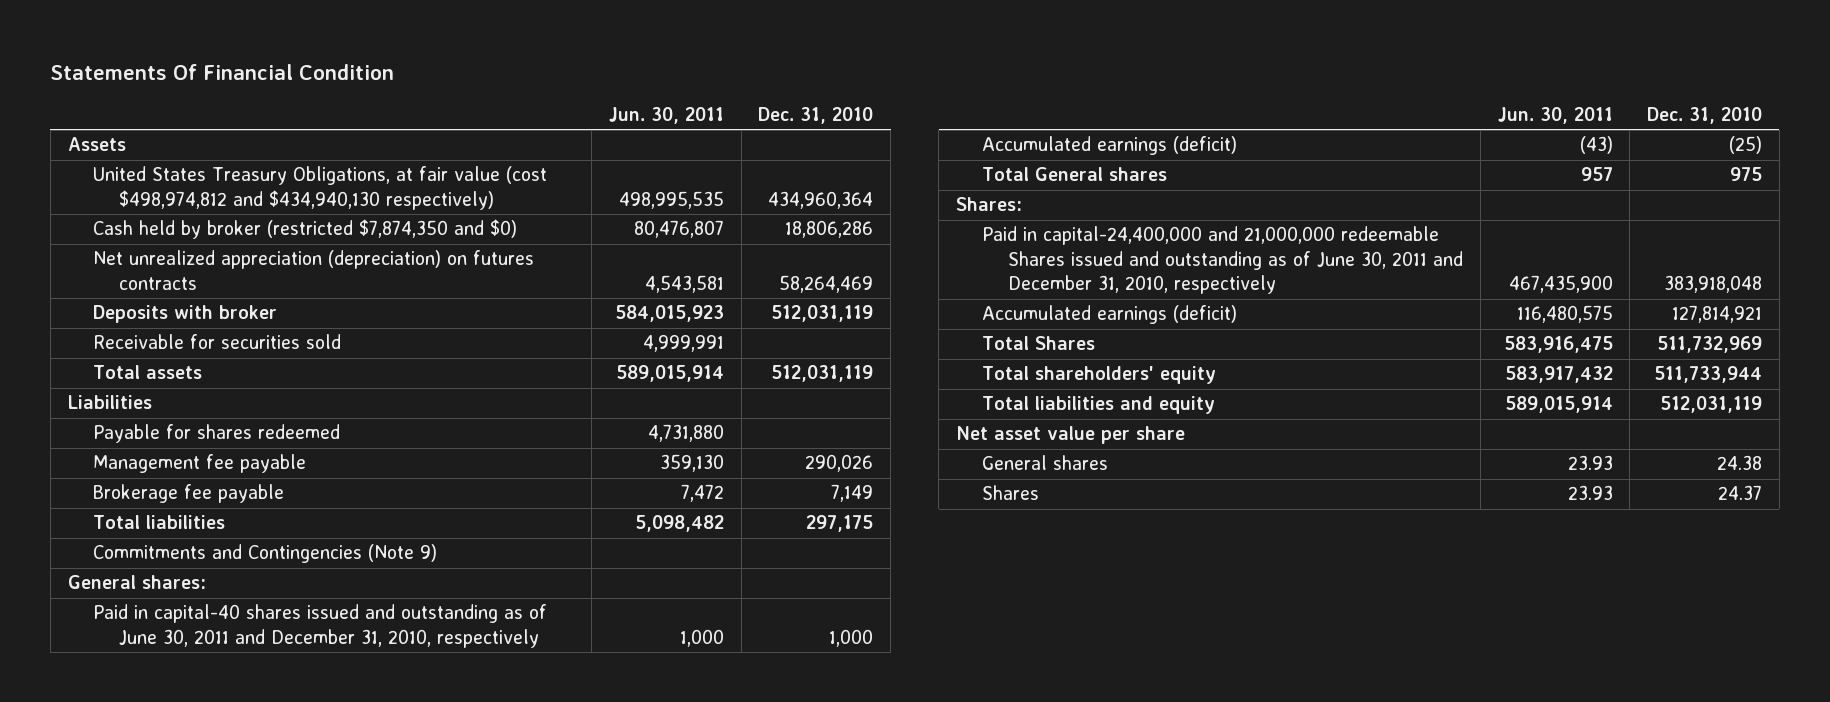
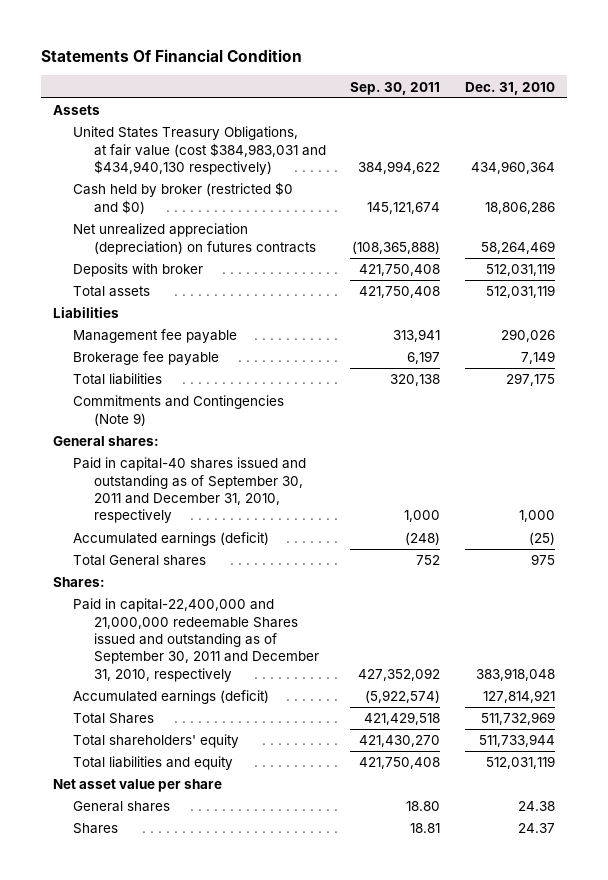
[608,106,724,124] Jun. 30, 2011 -> none
none -> [350,81,441,95] Sep. 30, 2011
[93,166,548,210] United States Treasury Obligations, at fair value (cost $498,974,812 and $434,940,130 respectively) -> [73,126,326,175] United States Treasury Obligations, at fair value (cost $384,983,031 and $434,940,130 respectively)
[93,219,518,240] Cash held by broker (restricted $7,874,350 and $0) -> [73,182,294,214] Cash held by broker (restricted $0 and $0)
[93,334,342,350] Receivable for securities sold -> none
[93,424,341,444] Payable for shares redeemed -> none
[93,604,548,648] Paid in capital-40 shares issued and outstanding as of June 30, 2011 and December 31, 2010, respectively -> [73,457,307,524] Paid in capital-40 shares issued and outstanding as of September 30, 2011 and December 31, 2010, respectively
[982,226,1463,295] Paid in capital-24,400,000 and 21,000,000 redeemable Shares issued and outstanding as of June 30, 2011 and December 31, 2010, respectively -> [73,598,319,682] Paid in capital-22,400,000 and 21,000,000 redeemable Shares issued and outstanding as of September 30, 2011 and December 31, 2010, respectively

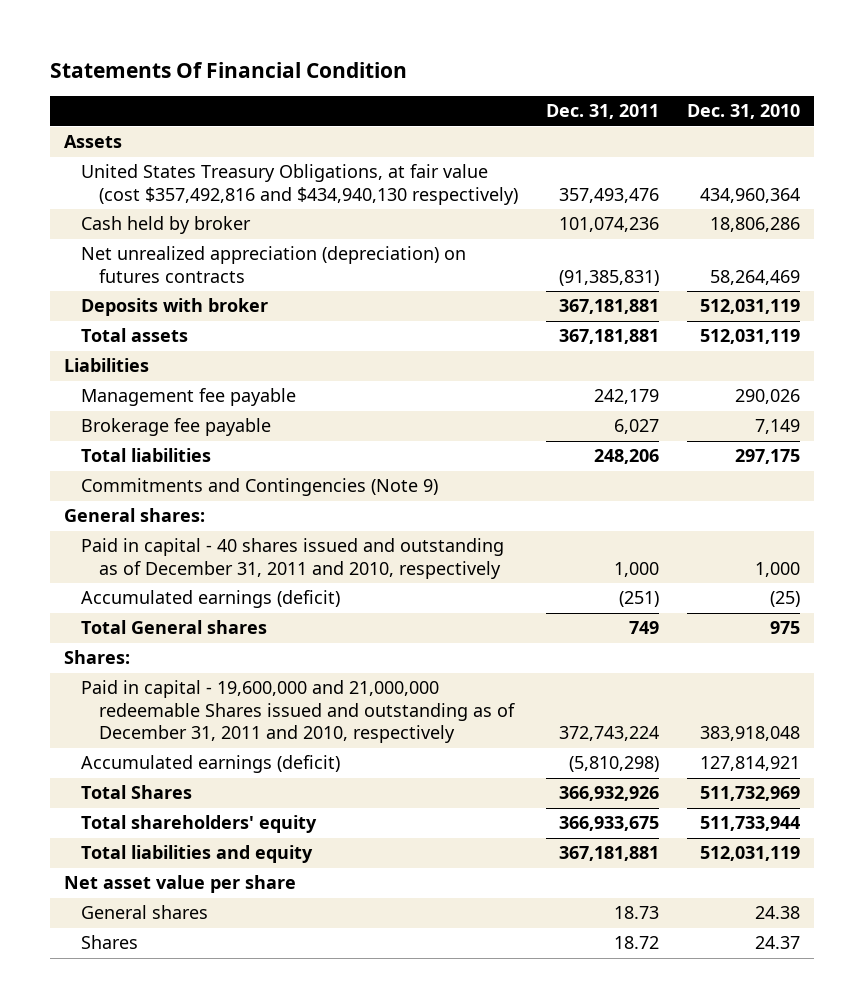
[350,81,441,95] Sep. 30, 2011 -> none
none -> [546,104,660,120] Dec. 31, 2011
[73,126,326,175] United States Treasury Obligations, at fair value (cost $384,983,031 and $434,940,130 respectively) -> [81,164,519,205] United States Treasury Obligations, at fair value (cost $357,492,816 and $434,940,130 respectively)
[73,182,294,214] Cash held by broker (restricted $0 and $0) -> [81,216,252,235] Cash held by broker
[73,457,307,524] Paid in capital-40 shares issued and outstanding as of September 30, 2011 and December 31, 2010, respectively -> [81,538,505,579] Paid in capital - 40 shares issued and outstanding as of December 31, 2011 and 2010, respectively
[73,598,319,682] Paid in capital-22,400,000 and 21,000,000 redeemable Shares issued and outstanding as of September 30, 2011 and December 31, 2010, respectively -> [81,680,516,744] Paid in capital - 19,600,000 and 21,000,000 redeemable Shares issued and outstanding as of December 31, 2011 and 2010, respectively

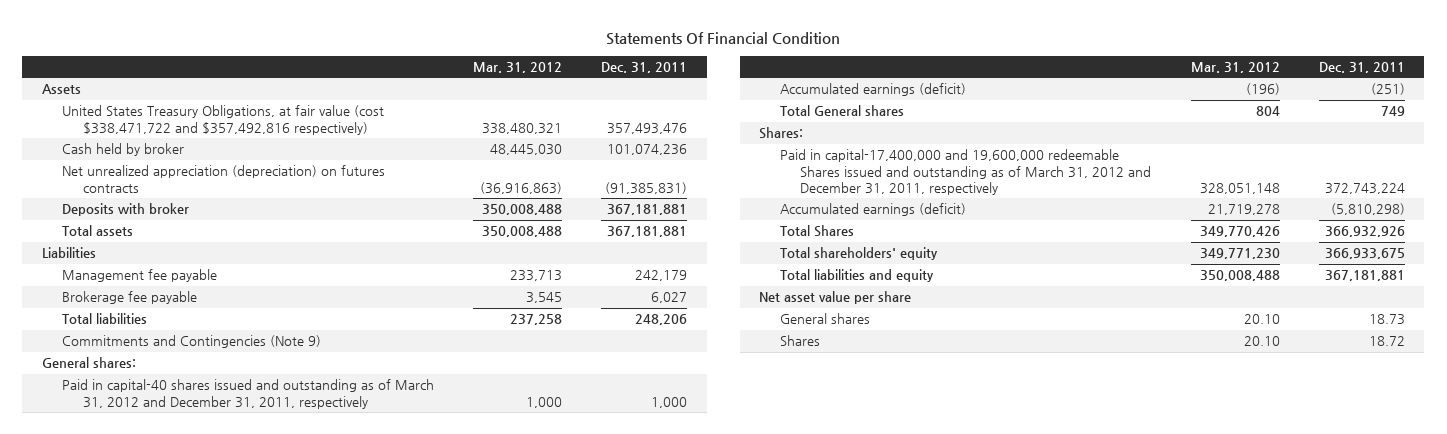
[687,104,801,120] Dec. 31, 2010 -> none
none -> [473,62,563,74] Mar. 31, 2012
[81,164,519,205] United States Treasury Obligations, at fair value (cost $357,492,816 and $434,940,130 respectively) -> [62,105,385,135] United States Treasury Obligations, at fair value (cost $338,471,722 and $357,492,816 respectively)
[81,538,505,579] Paid in capital - 40 shares issued and outstanding as of December 31, 2011 and 2010, respectively -> [62,379,435,409] Paid in capital-40 shares issued and outstanding as of March 31, 2012 and December 31, 2011, respectively
[81,680,516,744] Paid in capital - 19,600,000 and 21,000,000 redeemable Shares issued and outstanding as of December 31, 2011 and 2010, respectively -> [779,149,1152,195] Paid in capital-17,400,000 and 19,600,000 redeemable Shares issued and outstanding as of March 31, 2012 and December 31, 2011, respectively

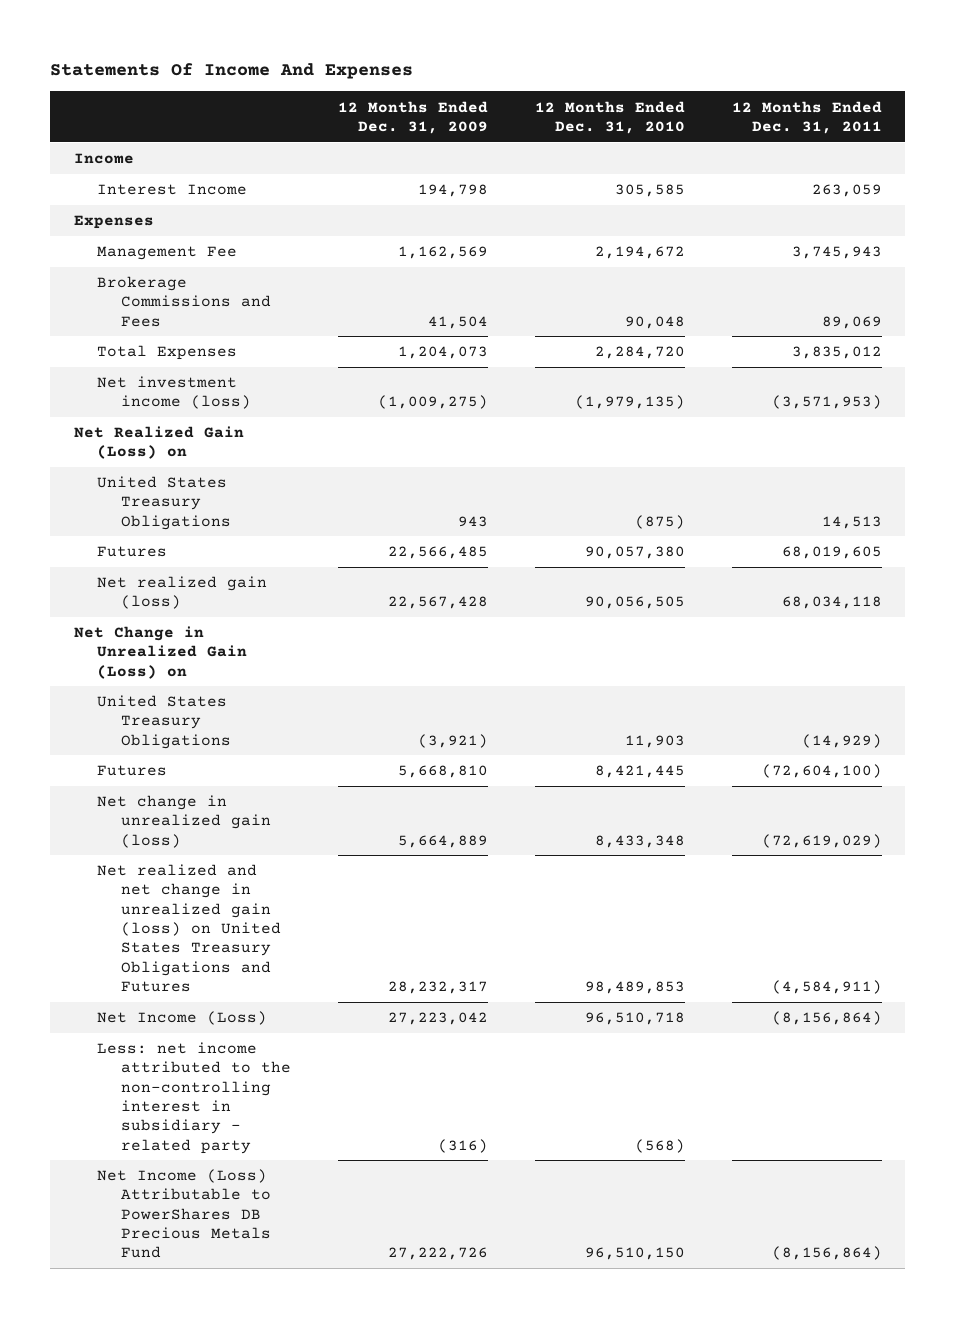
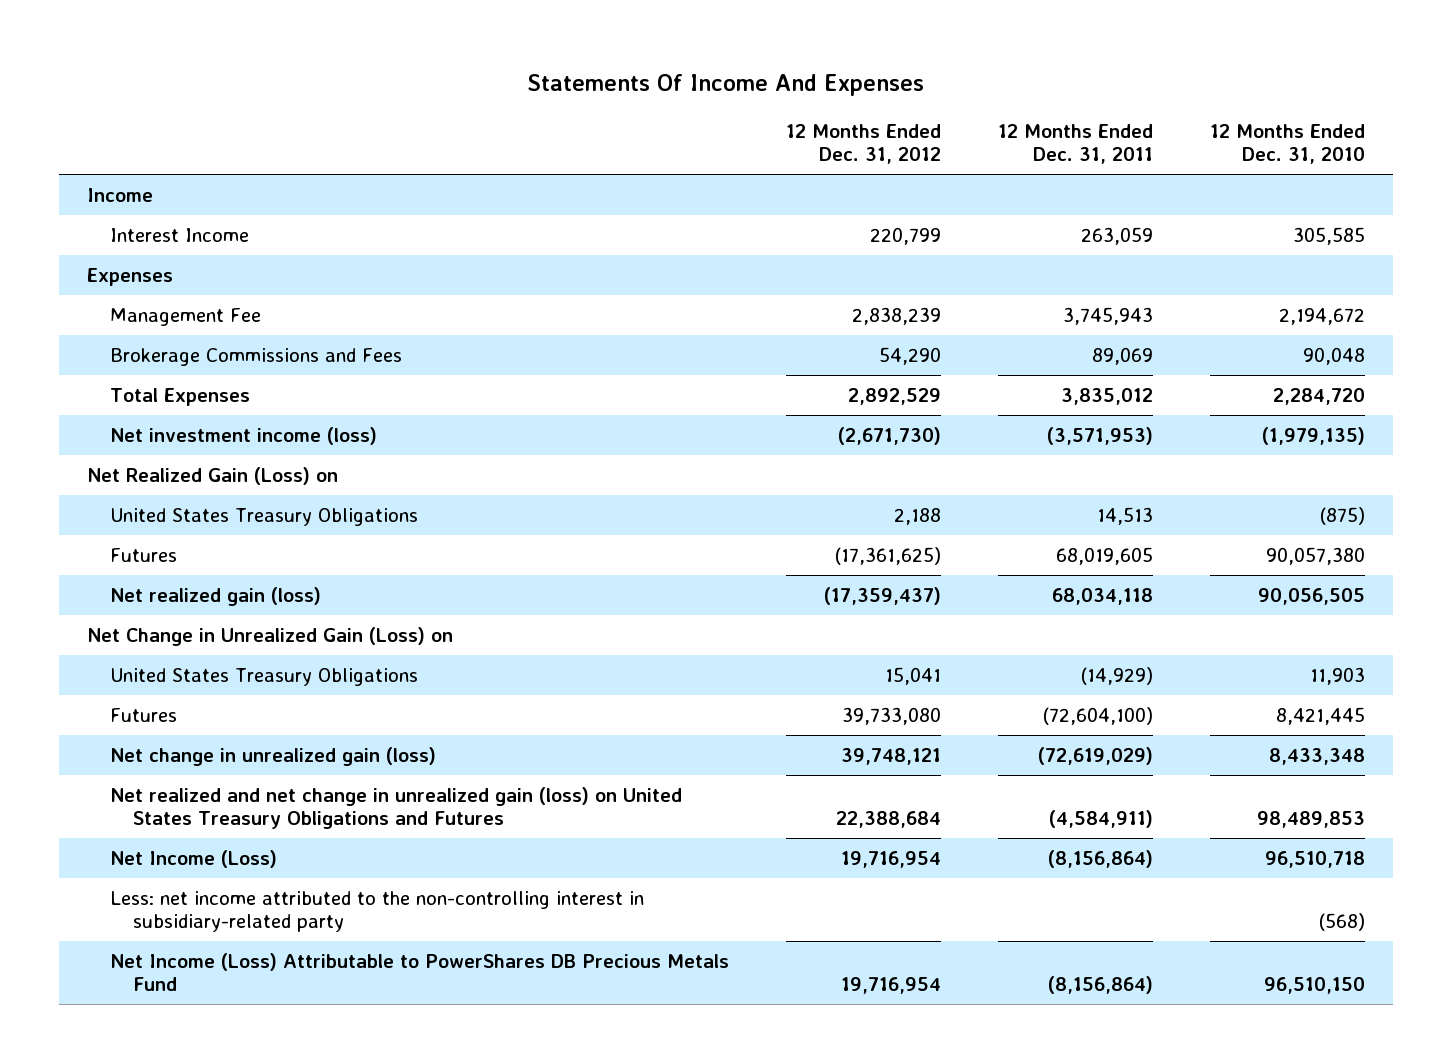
[338,100,489,134] 12 Months Ended Dec. 31, 2009 -> none
none -> [785,123,941,165] 12 Months Ended Dec. 31, 2012
[97,1042,292,1154] Less: net income attributed to the non-controlling interest in subsidiary - related party -> [109,890,644,933] Less: net income attributed to the non-controlling interest in subsidiary-related party

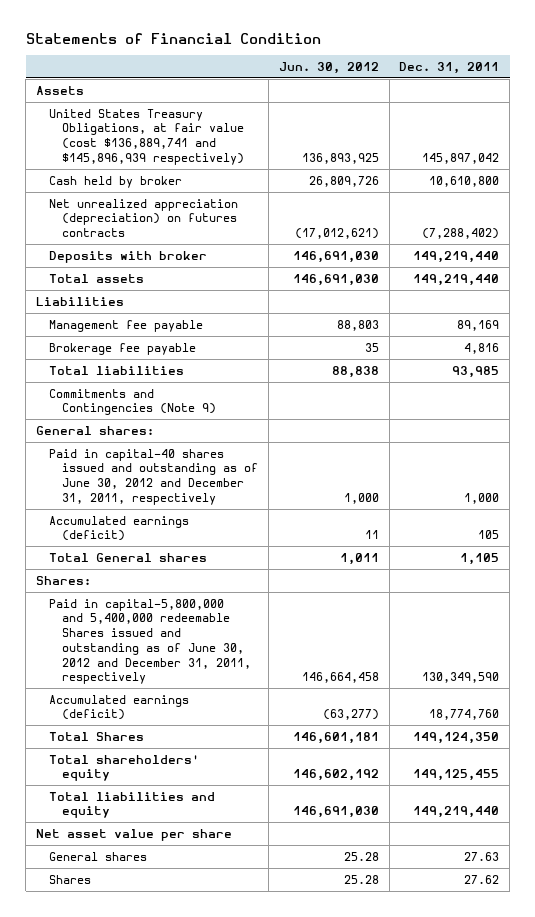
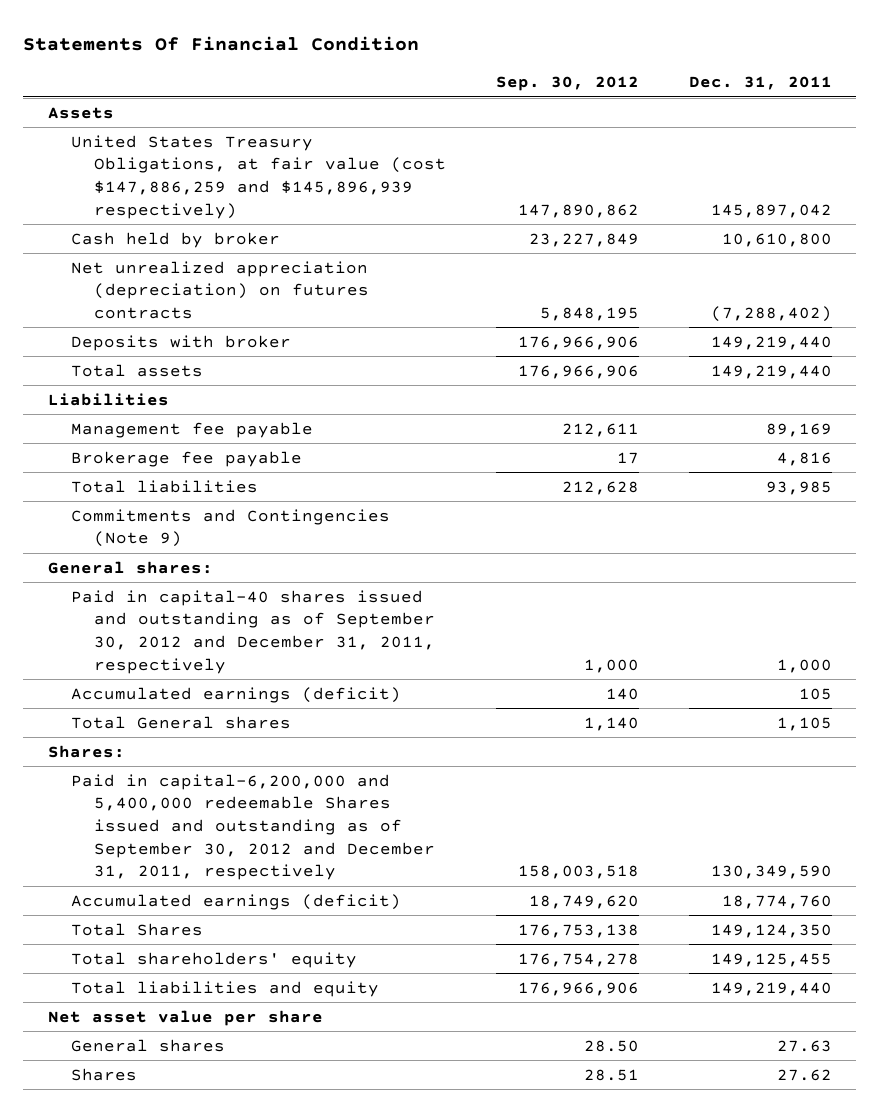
[25,32,321,44] Statements of Financial Condition -> [22,36,419,52] Statements Of Financial Condition
[278,62,379,75] Jun. 30, 2012 -> none
none -> [496,76,640,92] Sep. 30, 2012
[49,108,245,165] United States Treasury Obligations, at fair value (cost $136,889,741 and $145,896,939 respectively) -> [71,134,447,219] United States Treasury Obligations, at fair value (cost $147,886,259 and $145,896,939 respectively)
[49,448,259,505] Paid in capital-40 shares issued and outstanding as of June 30, 2012 and December 31, 2011, respectively -> [71,589,436,674] Paid in capital-40 shares issued and outstanding as of September 30, 2012 and December 31, 2011, respectively
[49,598,252,685] Paid in capital-5,800,000 and 5,400,000 redeemable Shares issued and outstanding as of June 30, 2012 and December 31, 2011, respectively -> [71,773,436,881] Paid in capital-6,200,000 and 5,400,000 redeemable Shares issued and outstanding as of September 30, 2012 and December 31, 2011, respectively

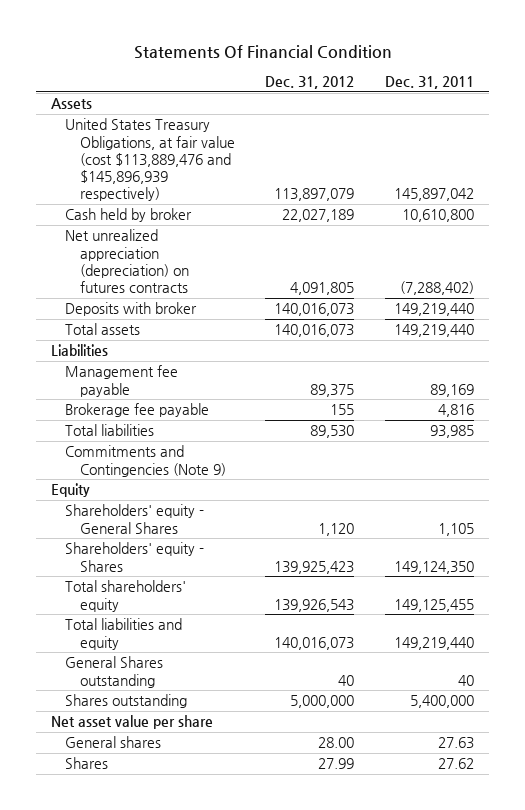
[496,76,640,92] Sep. 30, 2012 -> none
none -> [265,76,355,90] Dec. 31, 2012
[71,134,447,219] United States Treasury Obligations, at fair value (cost $147,886,259 and $145,896,939 respectively) -> [65,118,235,202] United States Treasury Obligations, at fair value (cost $113,889,476 and $145,896,939 respectively)
[47,560,213,574] General shares: -> none
[71,589,436,674] Paid in capital-40 shares issued and outstanding as of September 30, 2012 and December 31, 2011, respectively -> none
[71,686,402,703] Accumulated earnings (deficit) -> none
[47,744,125,758] Shares: -> none
[71,773,436,881] Paid in capital-6,200,000 and 5,400,000 redeemable Shares issued and outstanding as of September 30, 2012 and December 31, 2011, respectively -> none
[71,893,402,910] Accumulated earnings (deficit) -> none
none -> [51,483,91,498] Equity
[71,715,292,729] Total General shares -> [65,504,205,534] Shareholders' equity - General Shares
[71,922,204,936] Total Shares -> [65,542,205,572] Shareholders' equity - Shares
none -> [65,656,164,688] General Shares outstanding
none -> [65,694,188,709] Shares outstanding

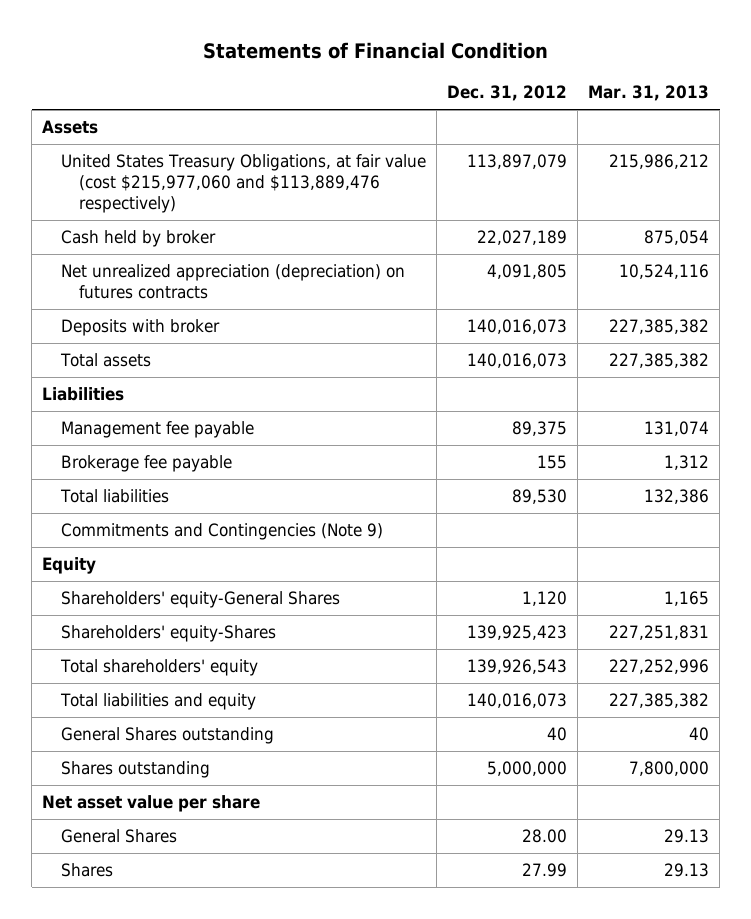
[133,45,392,60] Statements Of Financial Condition -> [202,42,548,60] Statements of Financial Condition
[385,76,475,90] Dec. 31, 2011 -> none
none -> [588,85,710,102] Mar. 31, 2013
[65,118,235,202] United States Treasury Obligations, at fair value (cost $113,889,476 and $145,896,939 respectively) -> [60,154,426,214] United States Treasury Obligations, at fair value (cost $215,977,060 and $113,889,476 respectively)
[65,504,205,534] Shareholders' equity - General Shares -> [60,591,340,609] Shareholders' equity-General Shares
[65,542,205,572] Shareholders' equity - Shares -> [60,625,276,643] Shareholders' equity-Shares
[65,736,162,749] General shares -> [60,829,177,844] General Shares

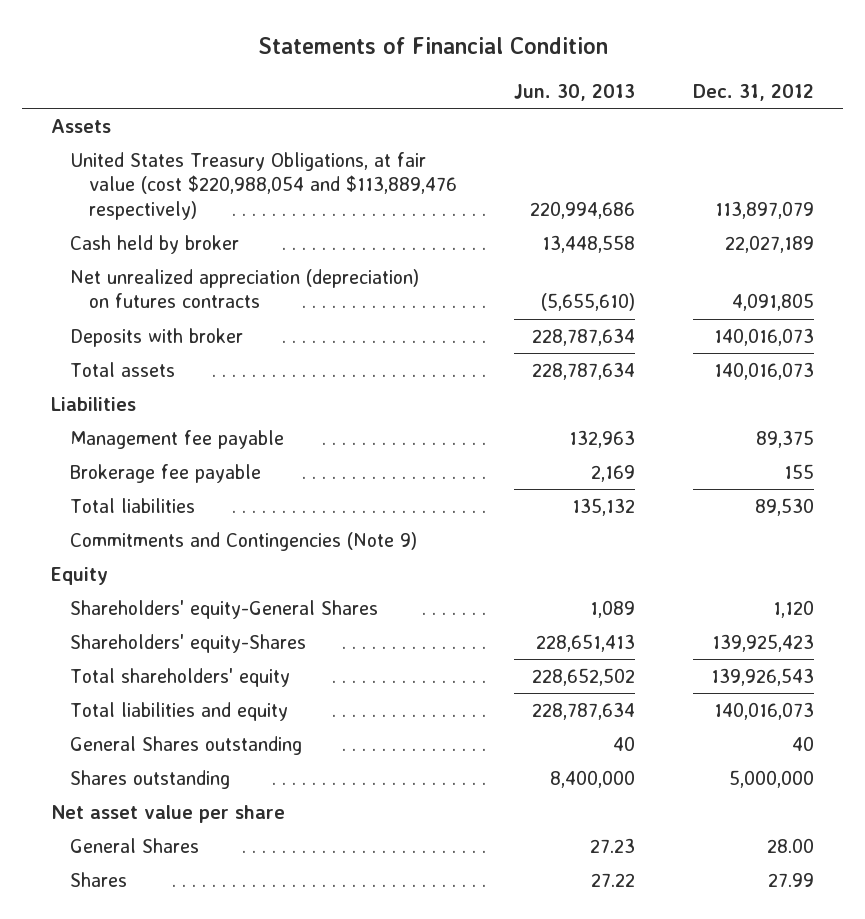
[588,85,710,102] Mar. 31, 2013 -> none
none -> [514,83,636,101] Jun. 30, 2013
[60,154,426,214] United States Treasury Obligations, at fair value (cost $215,977,060 and $113,889,476 respectively) -> [70,151,457,220] United States Treasury Obligations, at fair value (cost $220,988,054 and $113,889,476 respectively)

